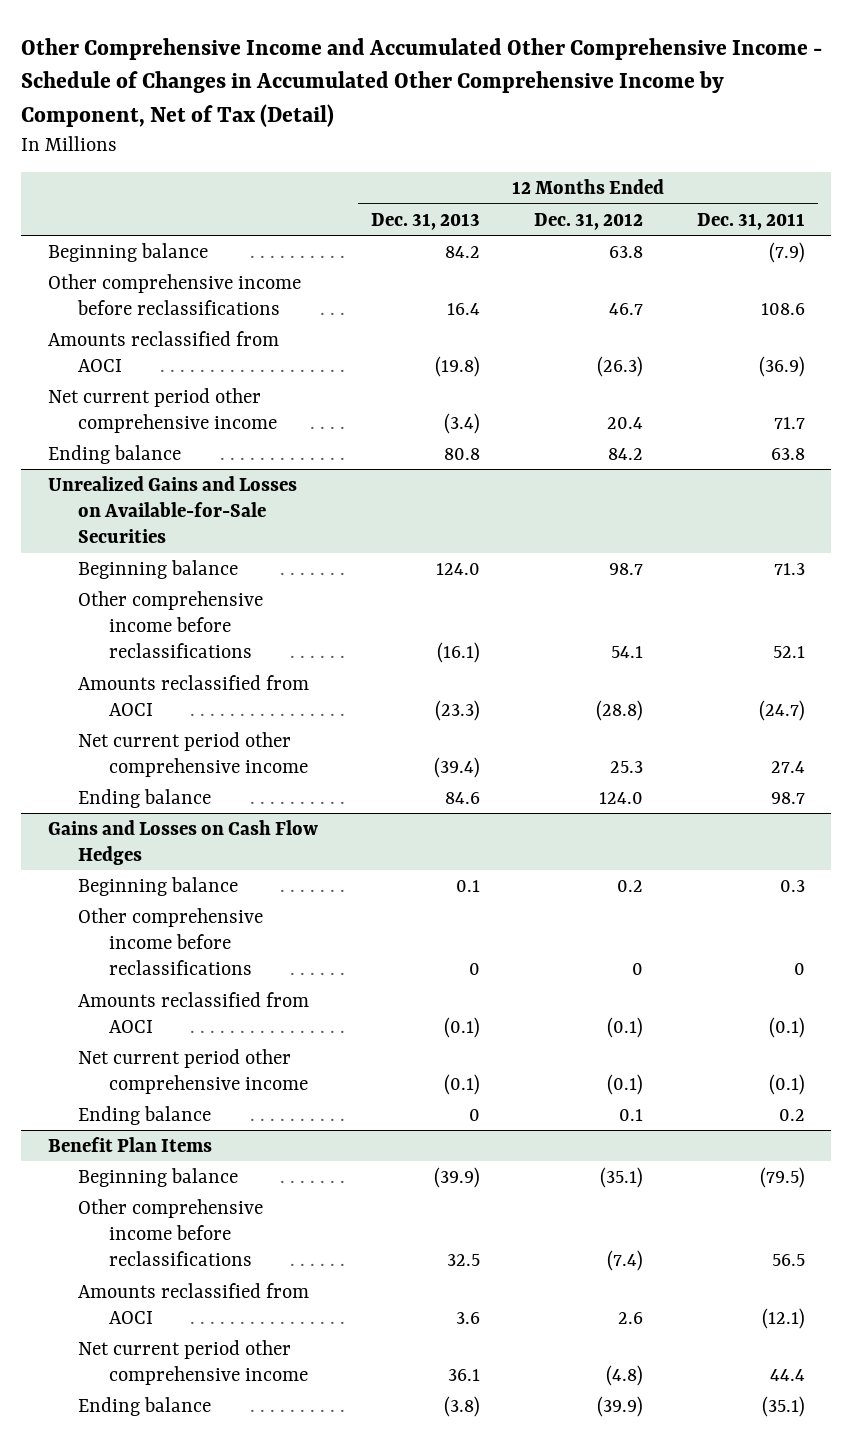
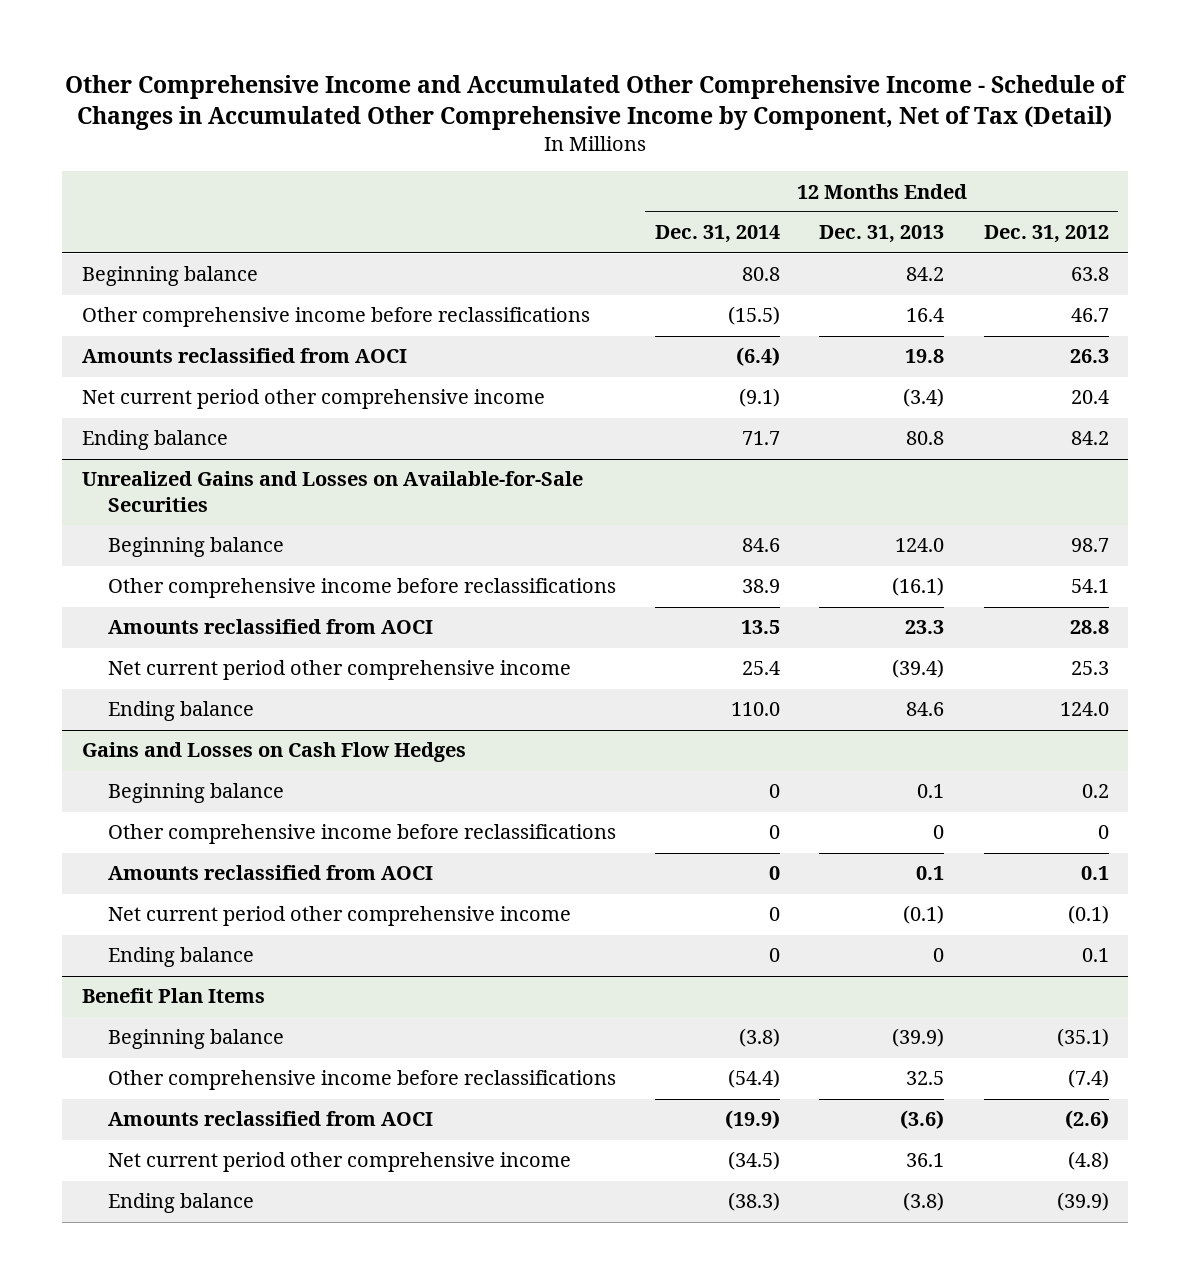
[696,212,805,230] Dec. 31, 2011 -> none
none -> [654,225,780,244] Dec. 31, 2014
[435,355,481,377] (19.8) -> [905,349,945,364] 19.8
[597,355,644,377] (26.3) -> [1069,349,1109,364] 26.3
[435,699,481,721] (23.3) -> [905,620,945,635] 23.3
[596,699,644,721] (28.8) -> [1069,620,1109,635] 28.8
[444,1016,481,1038] (0.1) -> [916,866,945,881] 0.1
[607,1016,644,1038] (0.1) -> [1080,866,1109,881] 0.1
[456,1311,481,1324] 3.6 -> [900,1110,945,1130] (3.6)
[618,1311,644,1324] 2.6 -> [1064,1110,1109,1130] (2.6)

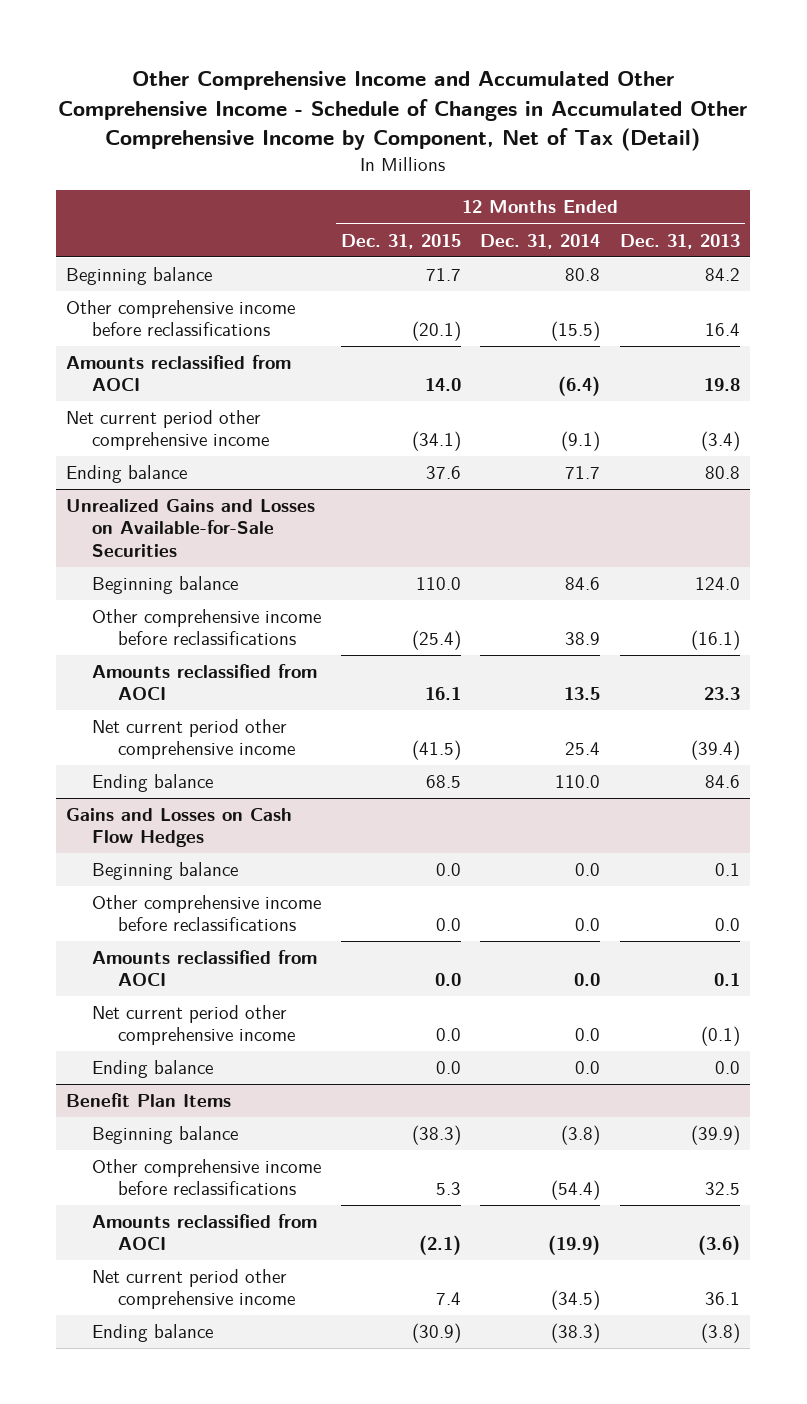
[983,225,1109,244] Dec. 31, 2012 -> none
none -> [340,233,461,249] Dec. 31, 2015
[768,784,780,799] 0 -> [575,863,601,877] 0.0
[768,825,780,840] 0 -> [575,918,601,932] 0.0
[933,825,945,840] 0 -> [715,918,741,932] 0.0
[768,866,780,881] 0 -> [574,973,601,987] 0.0
[768,907,780,922] 0 -> [575,1028,601,1042] 0.0
[768,948,780,963] 0 -> [575,1061,601,1075] 0.0
[933,948,945,963] 0 -> [715,1061,741,1075] 0.0

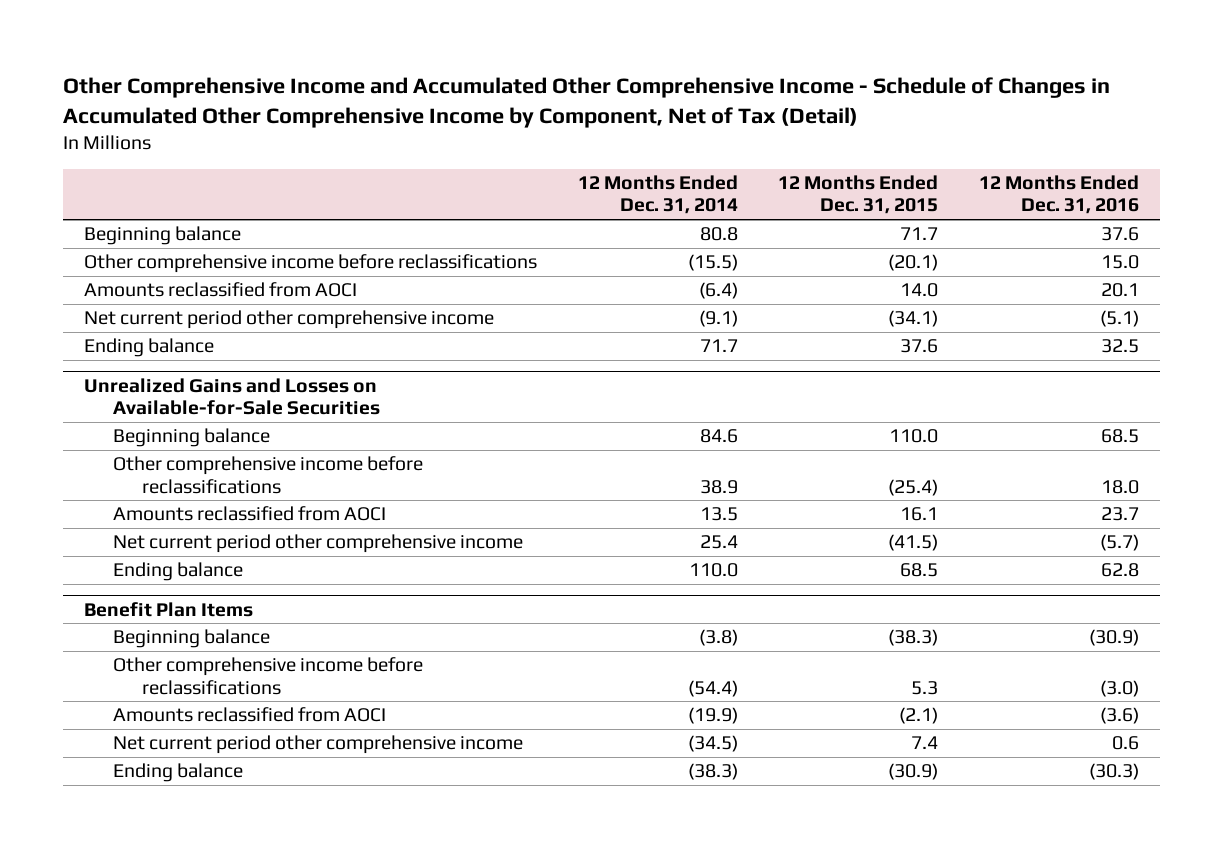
[620,233,741,249] Dec. 31, 2013 -> none
none -> [979,174,1140,215] 12 Months Ended Dec. 31, 2016
[66,808,293,848] Gains and Losses on Cash Flow Hedges -> none
[91,862,238,881] Beginning balance -> none
[91,895,321,932] Other comprehensive income before reclassifications -> none
[91,950,317,987] Amounts reclassified from AOCI -> none
[91,1005,295,1046] Net current period other comprehensive income -> none
[91,1060,213,1079] Ending balance -> none

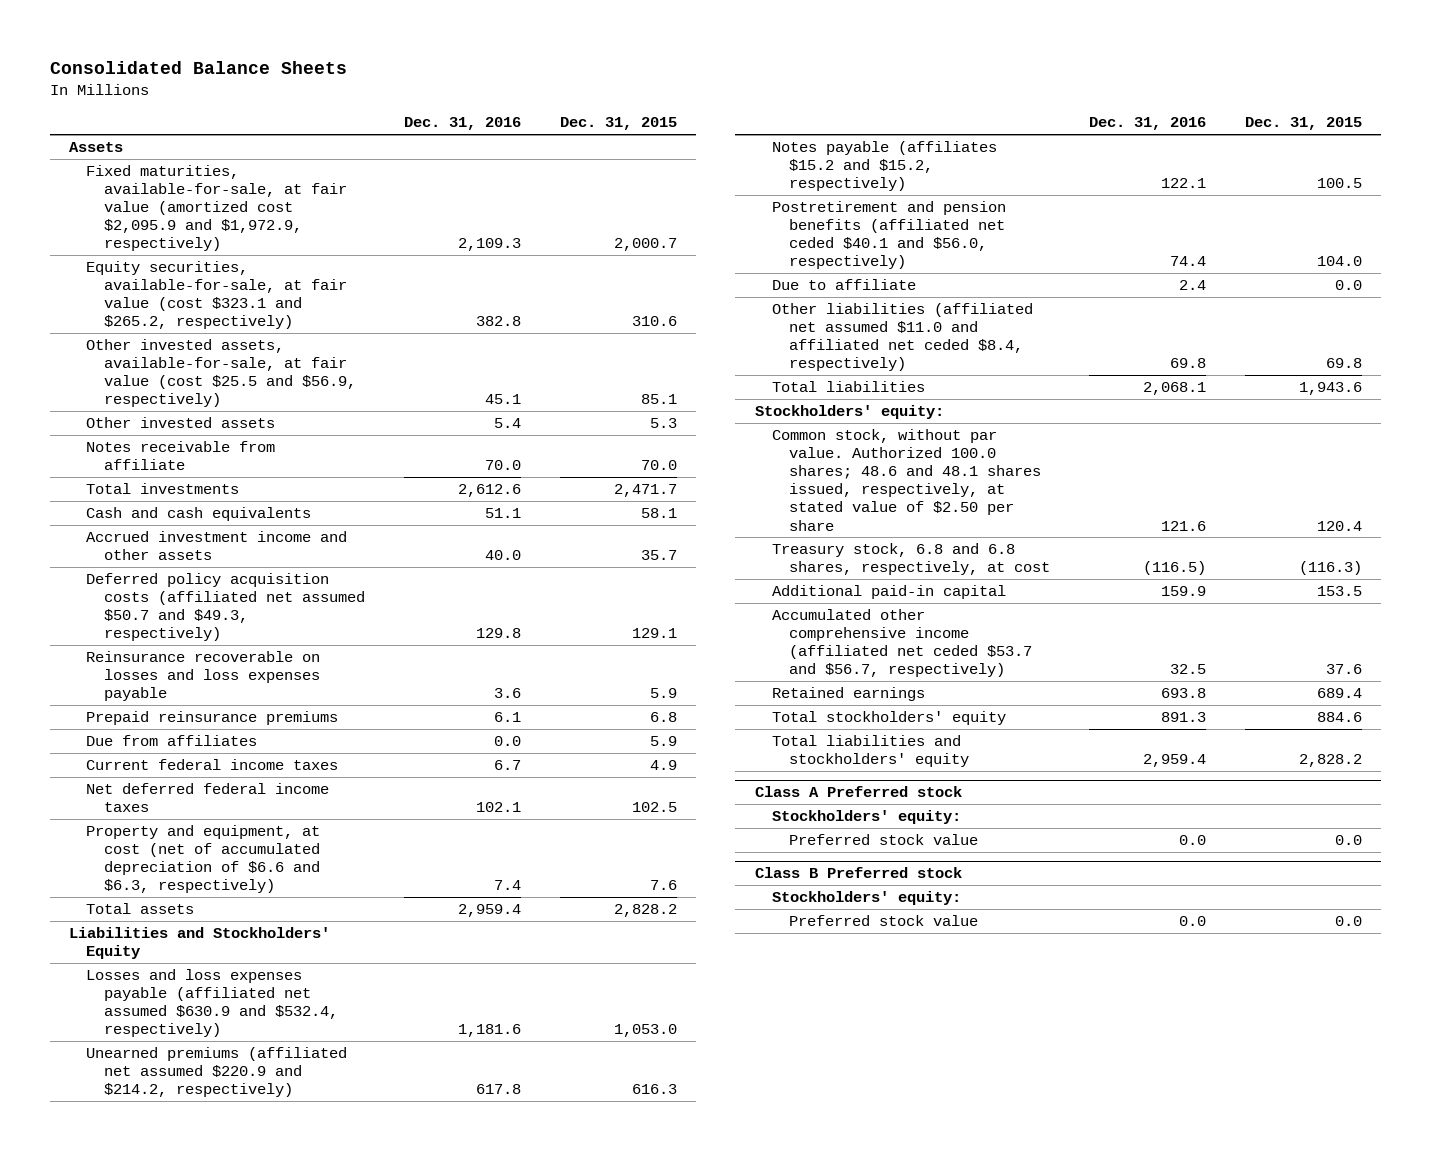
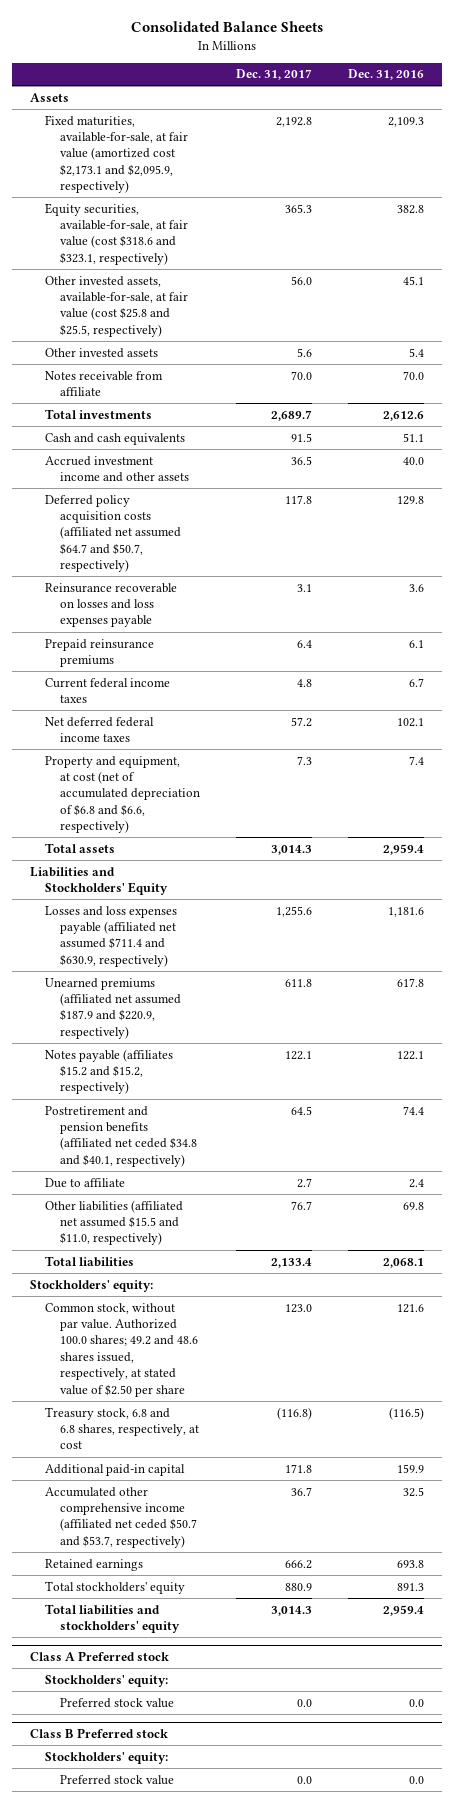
[559,117,677,131] Dec. 31, 2015 -> none
none -> [235,69,312,81] Dec. 31, 2017
[86,165,347,252] Fixed maturities, available-for-sale, at fair value (amortized cost $2,095.9 and $1,972.9, respectively) -> [45,114,188,194] Fixed maturities, available-for-sale, at fair value (amortized cost $2,173.1 and $2,095.9, respectively)
[86,261,347,330] Equity securities, available-for-sale, at fair value (cost $323.1 and $265.2, respectively) -> [45,202,188,265] Equity securities, available-for-sale, at fair value (cost $318.6 and $323.1, respectively)
[86,339,356,408] Other invested assets, available-for-sale, at fair value (cost $25.5 and $56.9, respectively) -> [45,275,188,337] Other invested assets, available-for-sale, at fair value (cost $25.8 and $25.5, respectively)
[86,573,365,642] Deferred policy acquisition costs (affiliated net assumed $50.7 and $49.3, respectively) -> [45,494,181,573] Deferred policy acquisition costs (affiliated net assumed $64.7 and $50.7, respectively)
[86,735,258,747] Due from affiliates -> none
[86,825,321,894] Property and equipment, at cost (net of accumulated depreciation of $6.6 and $6.3, respectively) -> [45,755,200,834] Property and equipment, at cost (net of accumulated depreciation of $6.8 and $6.6, respectively)
[86,969,338,1038] Losses and loss expenses payable (affiliated net assumed $630.9 and $532.4, respectively) -> [45,905,178,967] Losses and loss expenses payable (affiliated net assumed $711.4 and $630.9, respectively)
[86,1047,348,1098] Unearned premiums (affiliated net assumed $220.9 and $214.2, respectively) -> [45,977,181,1039] Unearned premiums (affiliated net assumed $187.9 and $220.9, respectively)
[771,201,1006,270] Postretirement and pension benefits (affiliated net ceded $40.1 and $56.0, respectively) -> [45,1105,197,1167] Postretirement and pension benefits (affiliated net ceded $34.8 and $40.1, respectively)
[771,303,1033,372] Other liabilities (affiliated net assumed $11.0 and affiliated net ceded $8.4, respectively) -> [45,1199,184,1246] Other liabilities (affiliated net assumed $15.5 and $11.0, respectively)
[771,429,1041,531] Common stock, without par value. Authorized 100.0 shares; 48.6 and 48.1 shares issued, respectively, at stated value of $2.50 per share -> [45,1302,198,1397] Common stock, without par value. Authorized 100.0 shares; 49.2 and 48.6 shares issued, respectively, at stated value of $2.50 per share
[771,609,1032,678] Accumulated other comprehensive income (affiliated net ceded $53.7 and $56.7, respectively) -> [45,1486,197,1548] Accumulated other comprehensive income (affiliated net ceded $50.7 and $53.7, respectively)

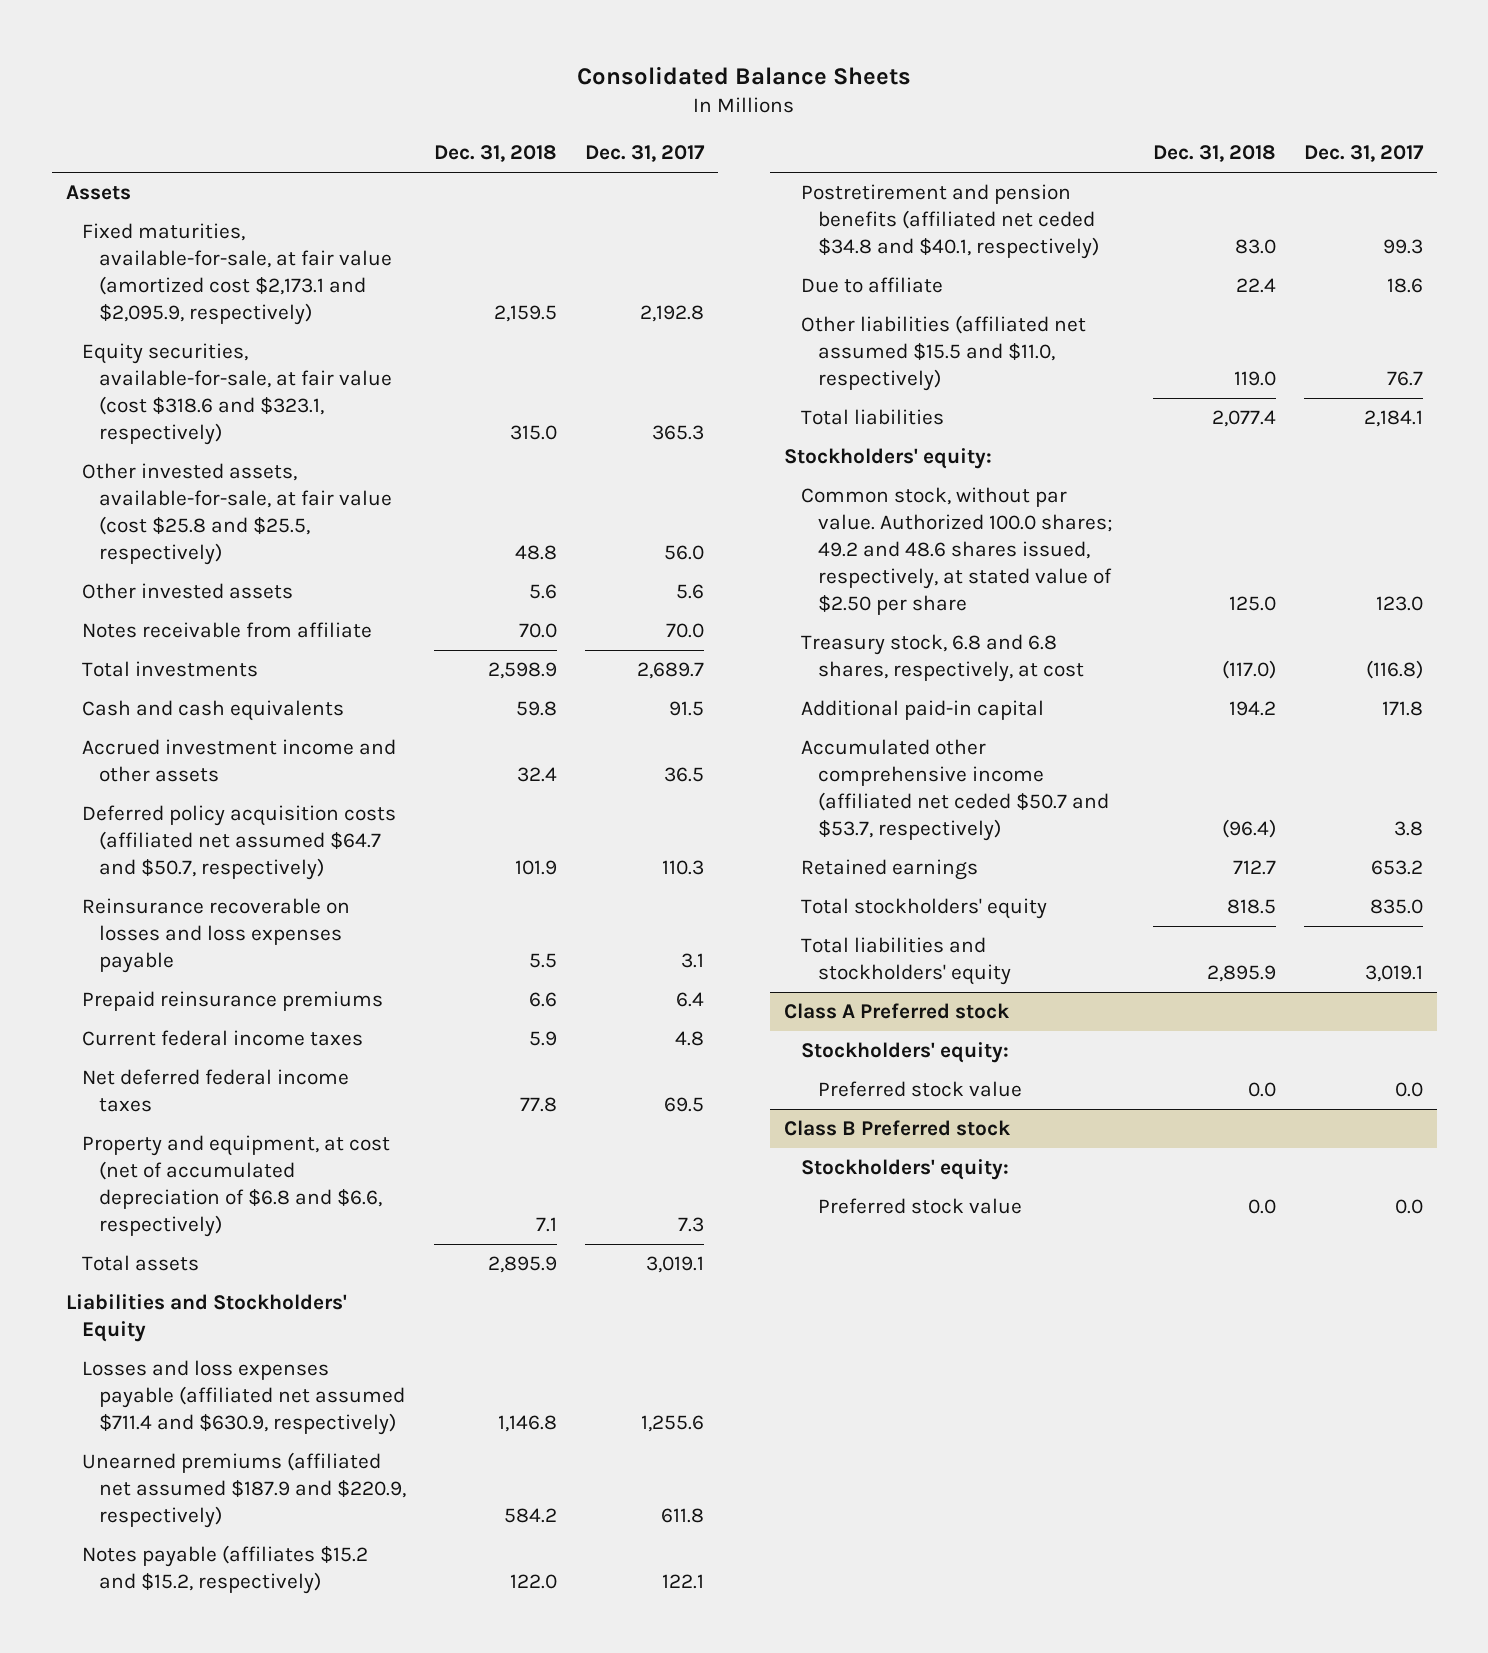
[347,69,424,81] Dec. 31, 2016 -> none
none -> [434,145,558,163] Dec. 31, 2018
[284,494,312,504] 117.8 -> [662,859,705,875] 110.3
[290,716,312,727] 57.2 -> [664,1097,705,1113] 69.5
[270,844,312,855] 3,014.3 -> [646,1256,705,1274] 3,019.1
[290,1105,312,1115] 64.5 -> [1382,238,1423,254] 99.3
[296,1177,312,1188] 2.7 -> [1386,278,1423,294] 18.6
[270,1257,312,1268] 2,133.4 -> [1363,410,1423,428] 2,184.1
[290,1486,312,1496] 36.7 -> [1393,820,1423,836] 3.8
[284,1559,312,1569] 666.2 -> [1370,860,1423,876] 653.2
[284,1582,312,1591] 880.9 -> [1369,899,1423,915] 835.0
[270,1605,312,1616] 3,014.3 -> [1364,965,1423,983] 3,019.1

